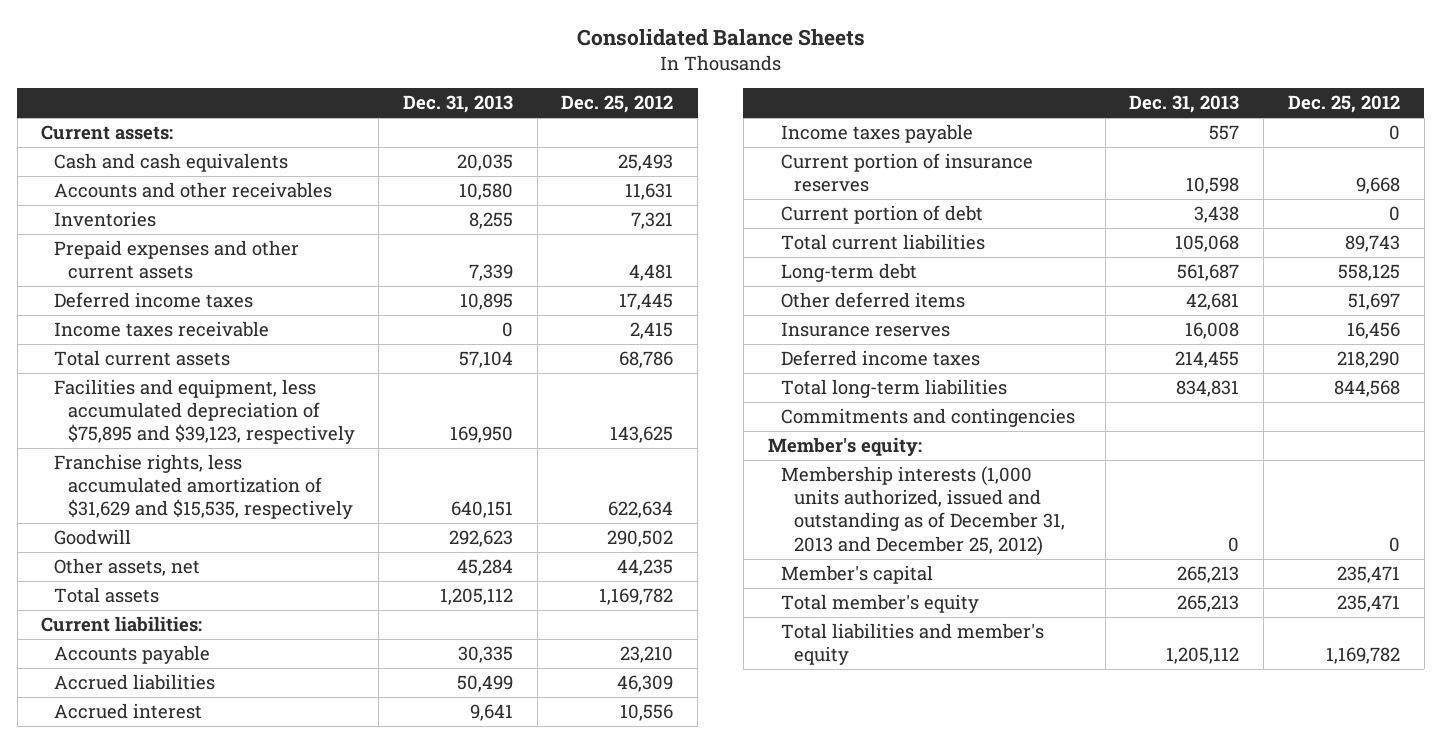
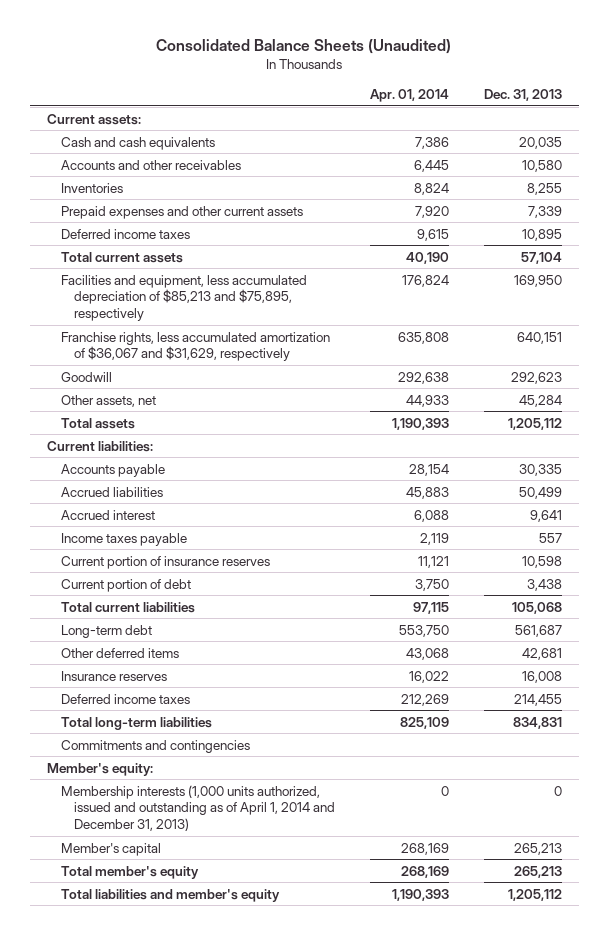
[576,29,865,47] Consolidated Balance Sheets -> [156,38,452,54] Consolidated Balance Sheets (Unaudited)
[561,95,674,114] Dec. 25, 2012 -> none
none -> [369,88,449,102] Apr. 01, 2014
[54,321,270,338] Income taxes receivable -> none
[54,379,355,445] Facilities and equipment, less accumulated depreciation of $75,895 and $39,123, respectively -> [60,274,307,321] Facilities and equipment, less accumulated depreciation of $85,213 and $75,895, respectively
[54,454,353,520] Franchise rights, less accumulated amortization of $31,629 and $15,535, respectively -> [60,331,330,362] Franchise rights, less accumulated amortization of $36,067 and $31,629, respectively
[780,466,1065,556] Membership interests (1,000 units authorized, issued and outstanding as of December 31, 2013 and December 25, 2012) -> [60,784,335,831] Membership interests (1,000 units authorized, issued and outstanding as of April 1, 2014 and December 31, 2013)

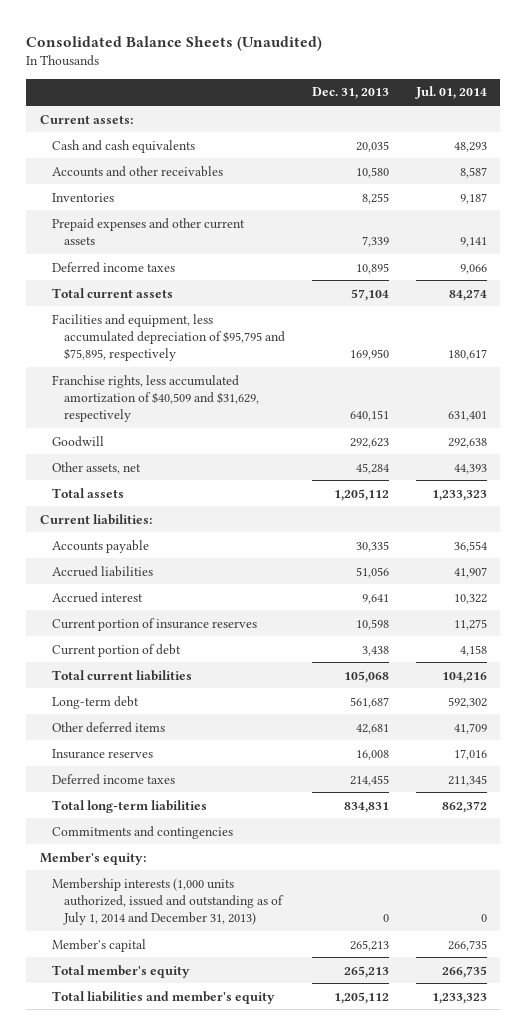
[369,88,449,102] Apr. 01, 2014 -> none
none -> [414,86,487,100] Jul. 01, 2014
[60,274,307,321] Facilities and equipment, less accumulated depreciation of $85,213 and $75,895, respectively -> [51,313,285,362] Facilities and equipment, less accumulated depreciation of $95,795 and $75,895, respectively
[60,331,330,362] Franchise rights, less accumulated amortization of $36,067 and $31,629, respectively -> [51,374,259,423] Franchise rights, less accumulated amortization of $40,509 and $31,629, respectively
[518,486,562,499] 50,499 -> [355,566,389,578] 51,056
[60,532,187,546] Income taxes payable -> none
[60,784,335,831] Membership interests (1,000 units authorized, issued and outstanding as of April 1, 2014 and December 31, 2013) -> [51,877,284,926] Membership interests (1,000 units authorized, issued and outstanding as of July 1, 2014 and December 31, 2013)

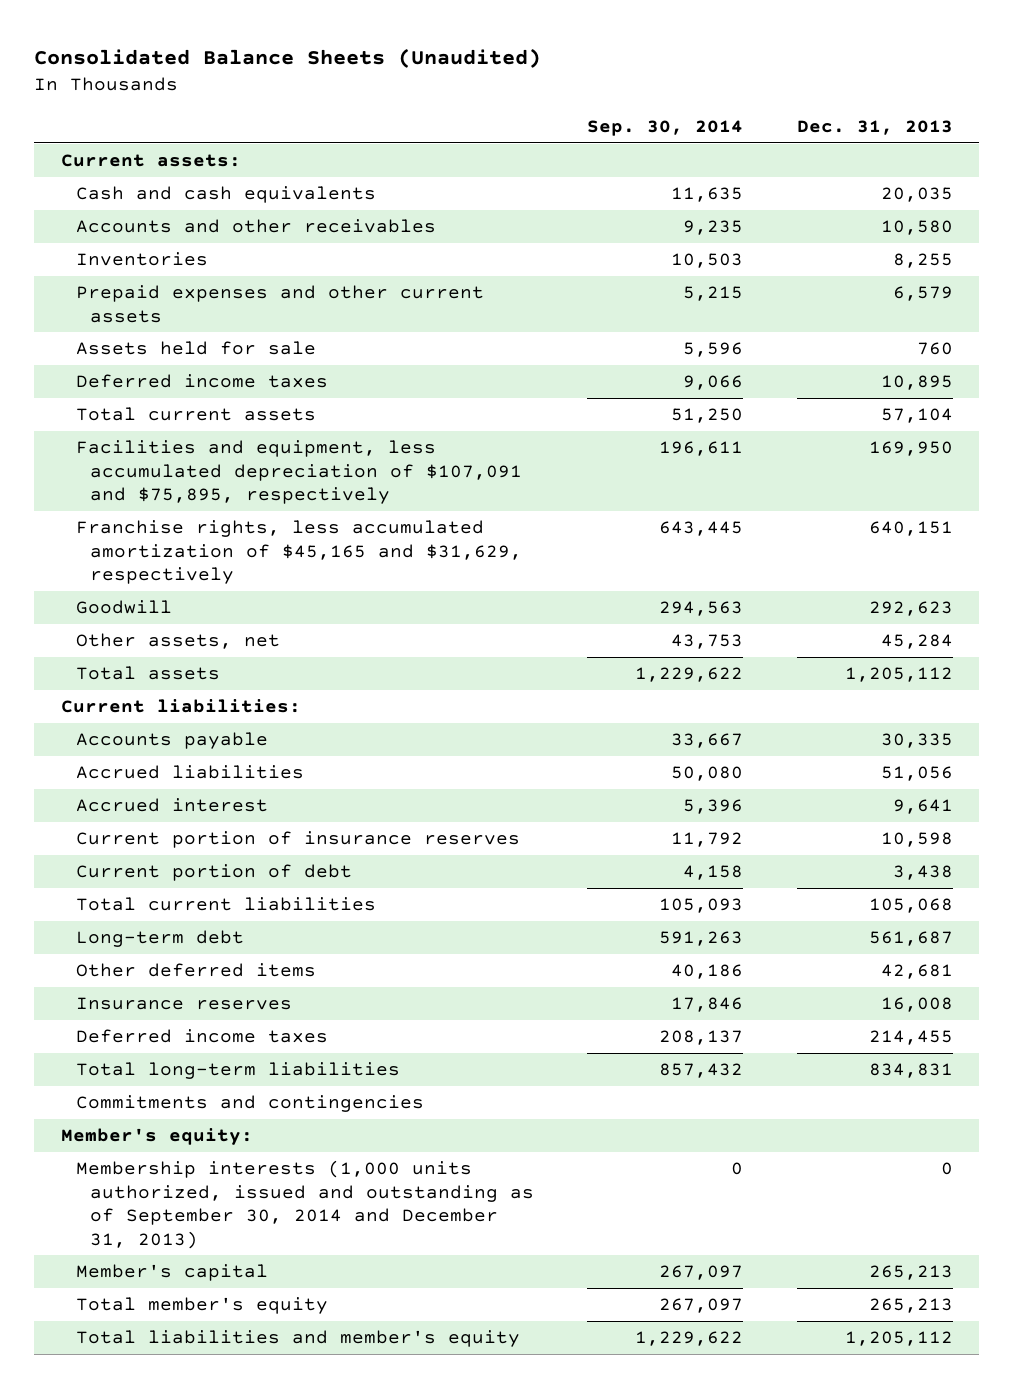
[414,86,487,100] Jul. 01, 2014 -> none
none -> [587,119,744,136] Sep. 30, 2014
[361,235,389,247] 7,339 -> [892,286,953,302] 6,579
none -> [75,341,316,356] Assets held for sale
[51,313,285,362] Facilities and equipment, less accumulated depreciation of $95,795 and $75,895, respectively -> [75,440,522,505] Facilities and equipment, less accumulated depreciation of $107,091 and $75,895, respectively
[51,374,259,423] Franchise rights, less accumulated amortization of $40,509 and $31,629, respectively -> [75,520,522,585] Franchise rights, less accumulated amortization of $45,165 and $31,629, respectively
[51,877,284,926] Membership interests (1,000 units authorized, issued and outstanding as of July 1, 2014 and December 31, 2013) -> [75,1160,534,1249] Membership interests (1,000 units authorized, issued and outstanding as of September 30, 2014 and December 31, 2013)

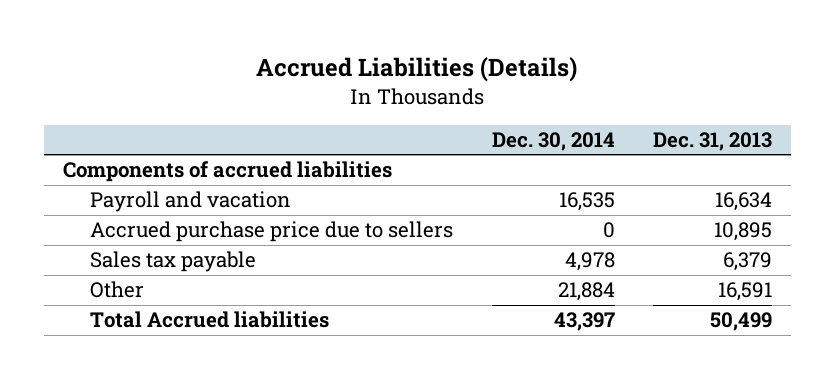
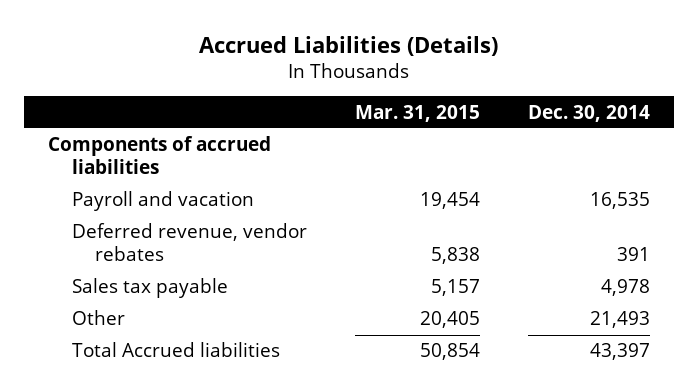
[652,132,772,152] Dec. 31, 2013 -> none
none -> [354,104,480,122] Mar. 31, 2015
[90,221,454,243] Accrued purchase price due to sellers -> none
none -> [71,223,307,262] Deferred revenue, vendor rebates
[557,282,615,302] 21,884 -> [589,311,650,329] 21,493

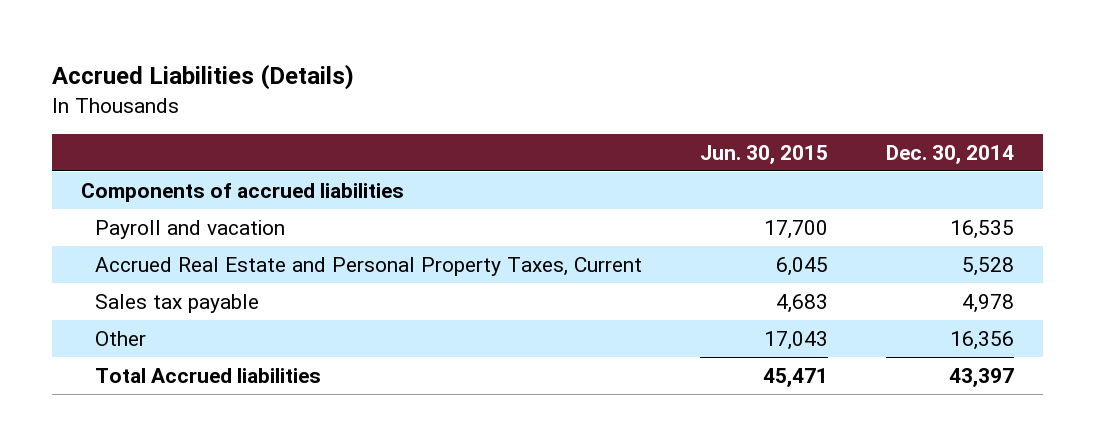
[354,104,480,122] Mar. 31, 2015 -> none
none -> [700,144,829,164] Jun. 30, 2015
[71,223,307,262] Deferred revenue, vendor rebates -> none
none -> [95,256,643,276] Accrued Real Estate and Personal Property Taxes, Current
[589,311,650,329] 21,493 -> [949,330,1014,350] 16,356

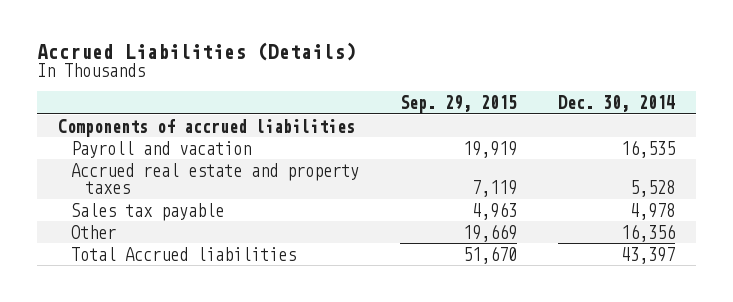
[700,144,829,164] Jun. 30, 2015 -> none
none -> [400,95,518,114] Sep. 29, 2015
[95,256,643,276] Accrued Real Estate and Personal Property Taxes, Current -> [71,162,360,195] Accrued real estate and property taxes

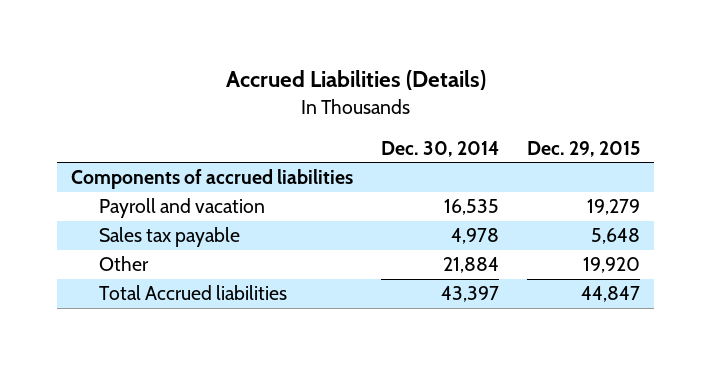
[400,95,518,114] Sep. 29, 2015 -> none
none -> [527,140,641,157] Dec. 29, 2015
[71,162,360,195] Accrued real estate and property taxes -> none
[621,223,676,242] 16,356 -> [443,257,500,274] 21,884

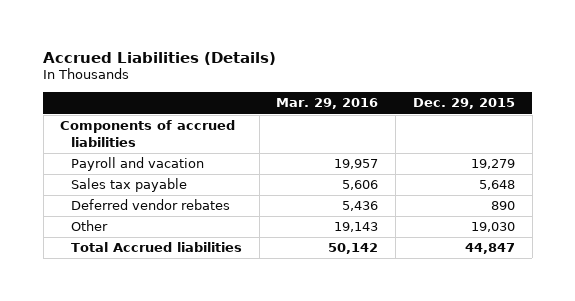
[381,140,500,157] Dec. 30, 2014 -> none
none -> [276,98,379,110] Mar. 29, 2016
none -> [70,199,230,211] Deferred vendor rebates
[583,257,641,274] 19,920 -> [471,222,516,233] 19,030

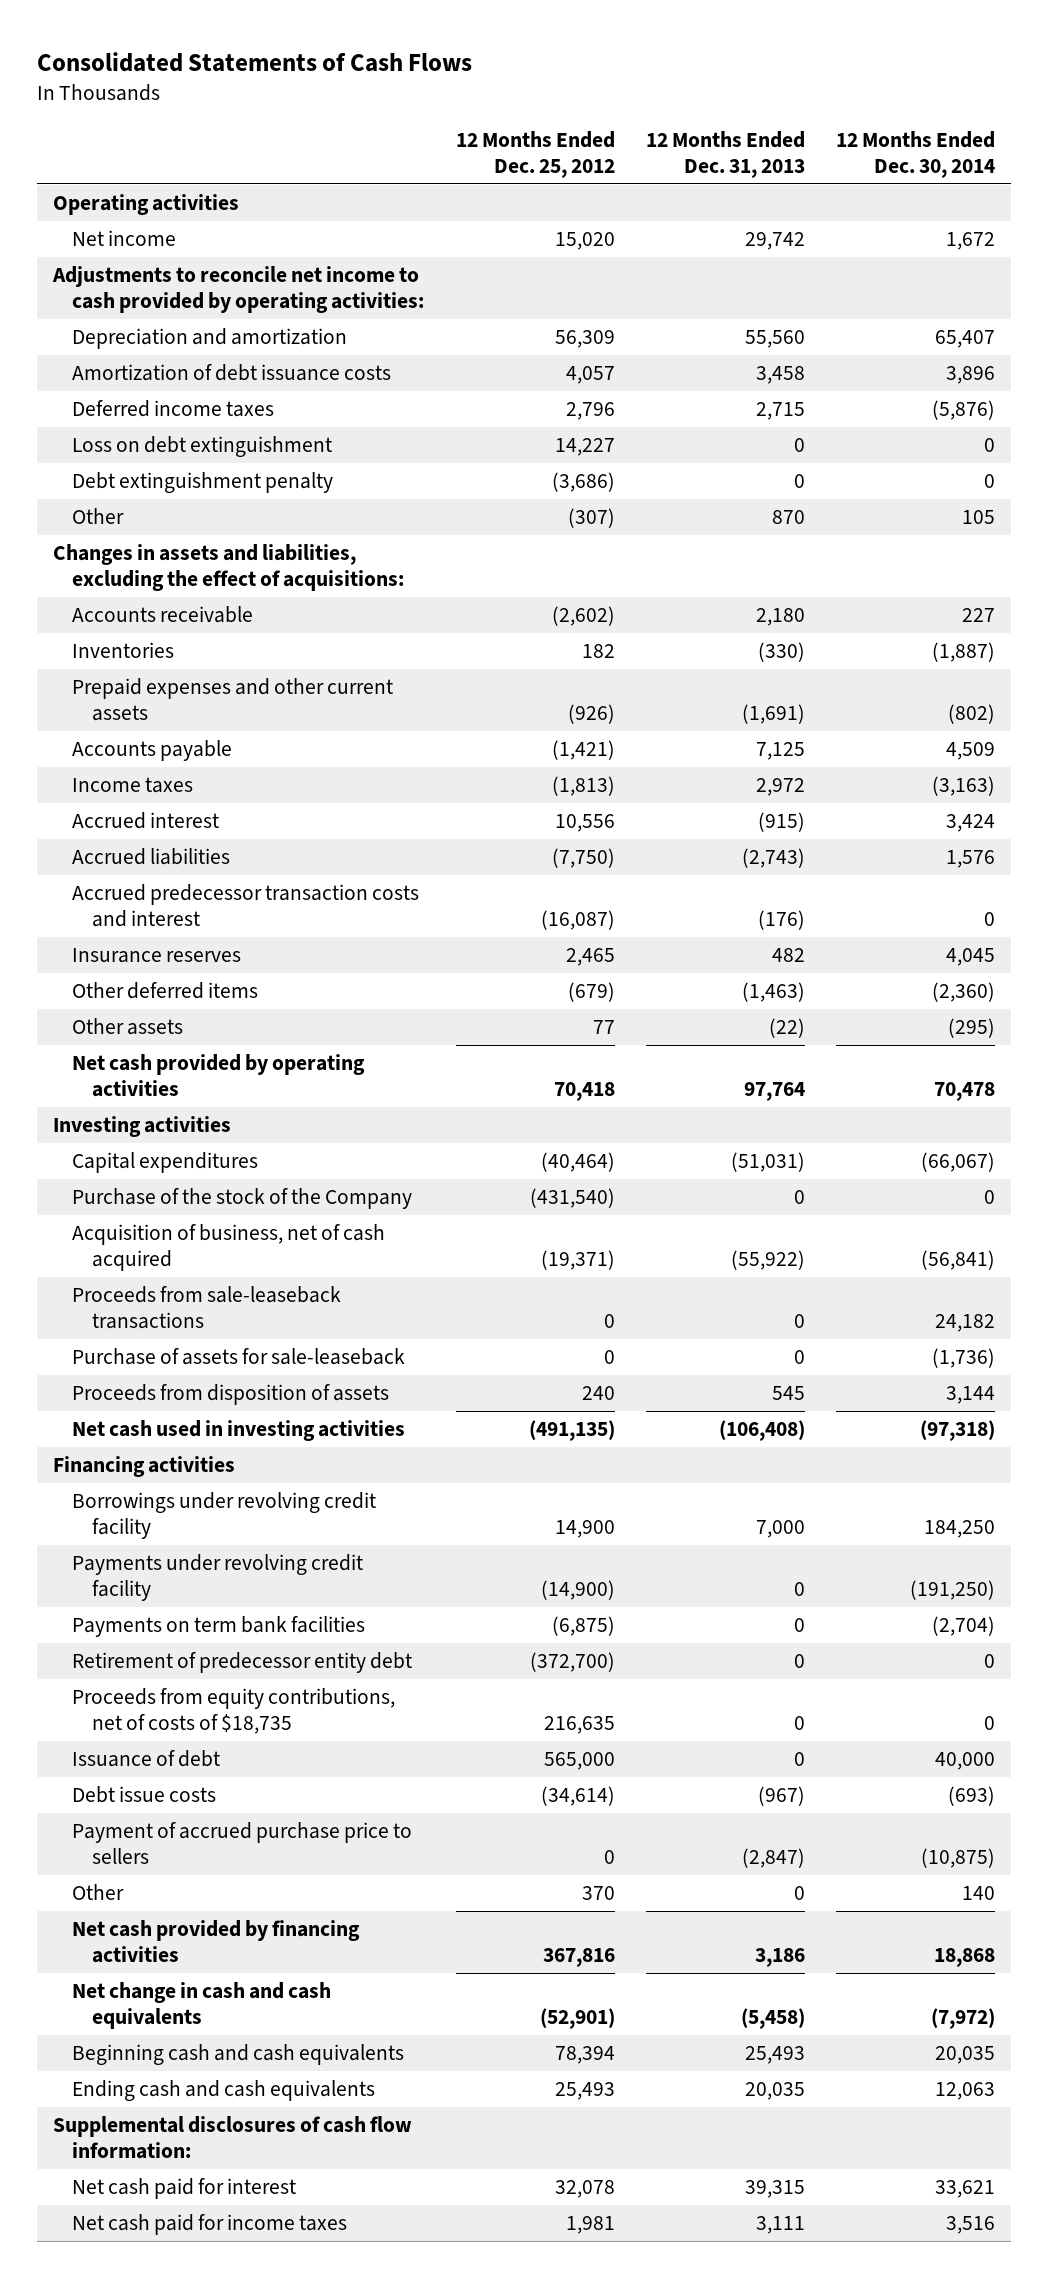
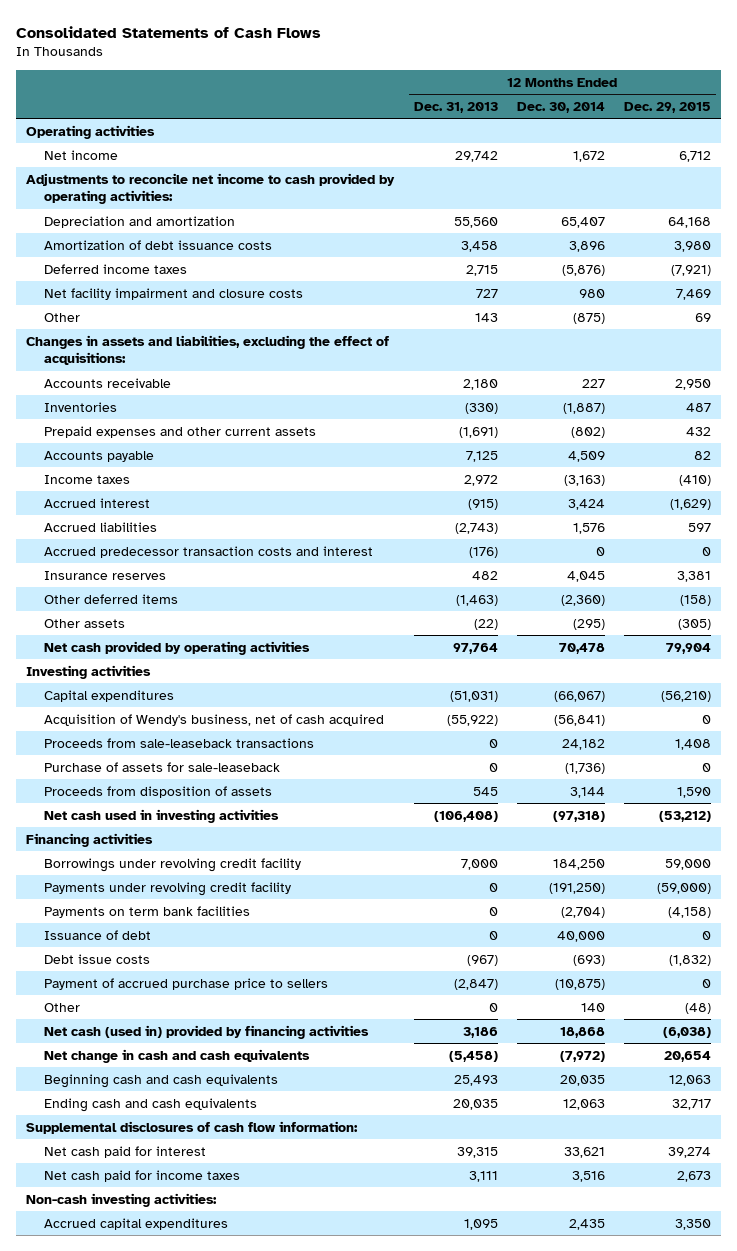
[455,130,615,179] 12 Months Ended Dec. 25, 2012 -> none
none -> [624,101,712,113] Dec. 29, 2015
[72,436,333,458] Loss on debt extinguishment -> none
[72,472,334,494] Debt extinguishment penalty -> none
none -> [44,287,304,300] Net facility impairment and closure costs
[771,510,805,525] 870 -> [474,312,498,322] 143
[962,510,996,525] 105 -> [572,312,605,324] (875)
[72,1188,413,1210] Purchase of the stock of the Company -> none
[72,1224,386,1272] Acquisition of business, net of cash acquired -> [44,713,385,726] Acquisition of Wendy's business, net of cash acquired
[72,1652,413,1674] Retirement of predecessor entity debt -> none
[72,1688,396,1735] Proceeds from equity contributions, net of costs of $18,735 -> none
[72,1920,361,1964] Net cash provided by financing activities -> [44,1024,370,1039] Net cash (used in) provided by financing activities
none -> [26,1192,218,1207] Non-cash investing activities:
none -> [44,1217,229,1230] Accrued capital expenditures

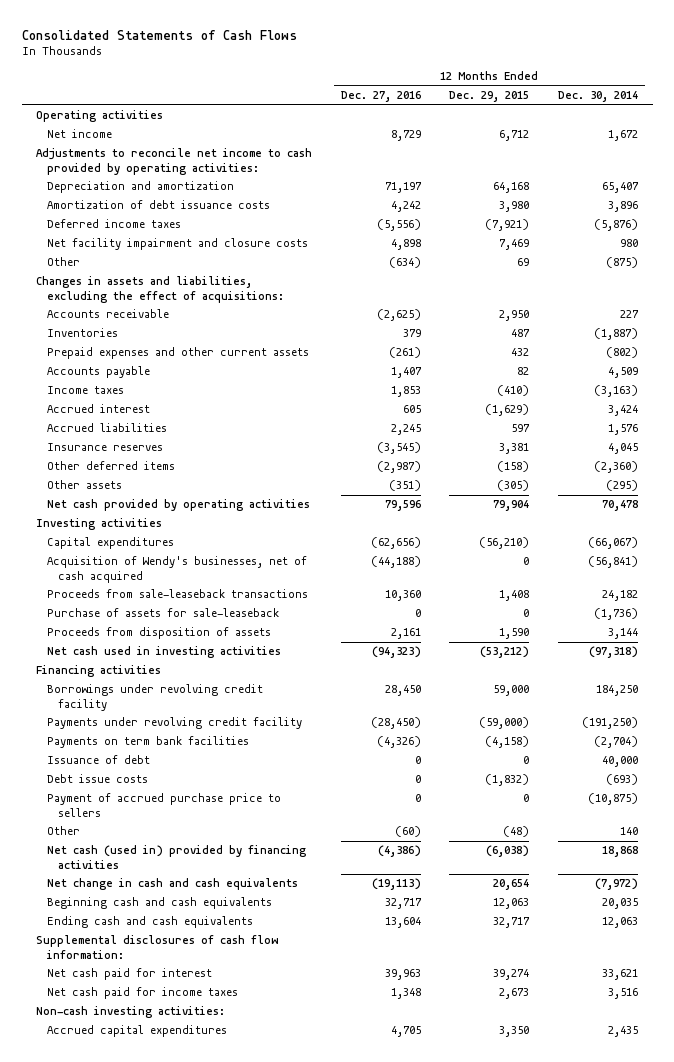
[413,101,498,113] Dec. 31, 2013 -> none
none -> [340,91,421,103] Dec. 27, 2016
[44,545,374,558] Accrued predecessor transaction costs and interest -> none
[44,713,385,726] Acquisition of Wendy's business, net of cash acquired -> [46,556,307,583] Acquisition of Wendy's businesses, net of cash acquired

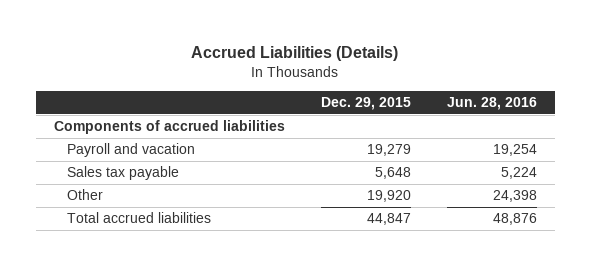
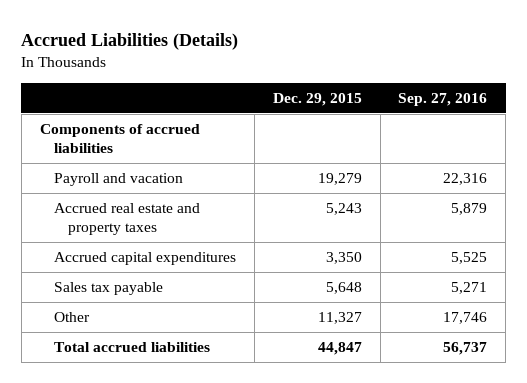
[446,97,537,111] Jun. 28, 2016 -> none
none -> [398,92,488,106] Sep. 27, 2016
none -> [53,203,200,235] Accrued real estate and property taxes
none -> [53,252,236,266] Accrued capital expenditures
[366,190,411,203] 19,920 -> [317,312,362,325] 11,327

